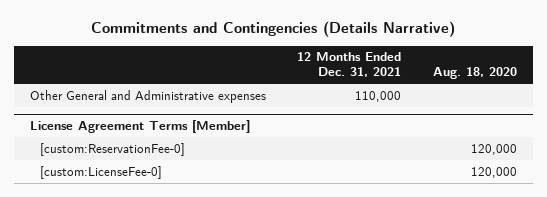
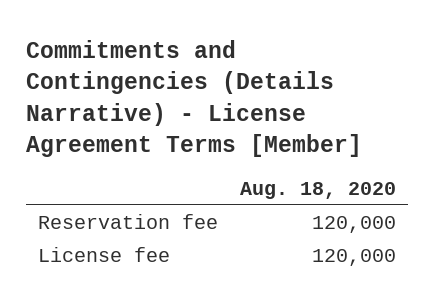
[91,21,456,38] Commitments and Contingencies (Details Narrative) -> [26,39,363,157] Commitments and Contingencies (Details Narrative) - License Agreement Terms [Member]
[297,52,402,78] 12 Months Ended Dec. 31, 2021 -> none
[29,89,266,103] Other General and Administrative expenses -> none
[29,120,250,134] License Agreement Terms [Member] -> none
[39,142,185,156] [custom:ReservationFee-0] -> [37,213,218,229] Reservation fee
[39,165,162,179] [custom:LicenseFee-0] -> [37,246,170,262] License fee

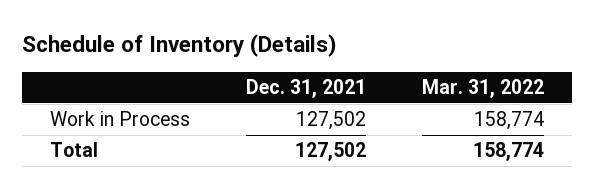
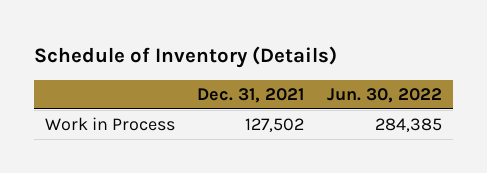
[422,78,545,98] Mar. 31, 2022 -> none
none -> [326,87,442,103] Jun. 30, 2022
[50,142,99,158] Total -> none

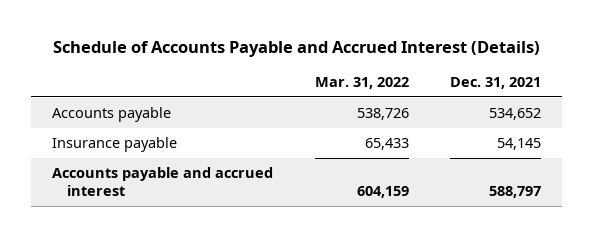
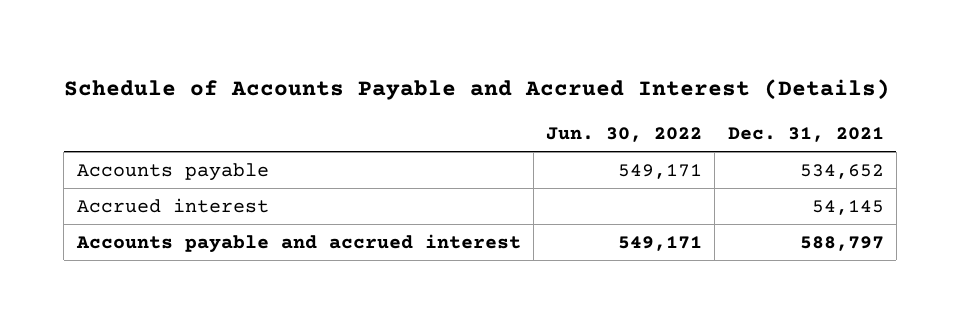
[314,77,409,90] Mar. 31, 2022 -> none
none -> [546,127,703,143] Jun. 30, 2022
[51,136,177,152] Insurance payable -> [76,197,269,213] Accrued interest

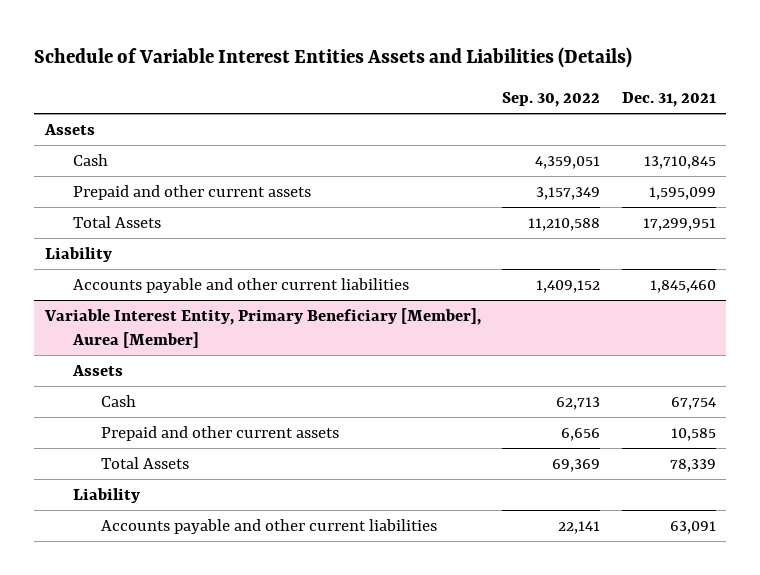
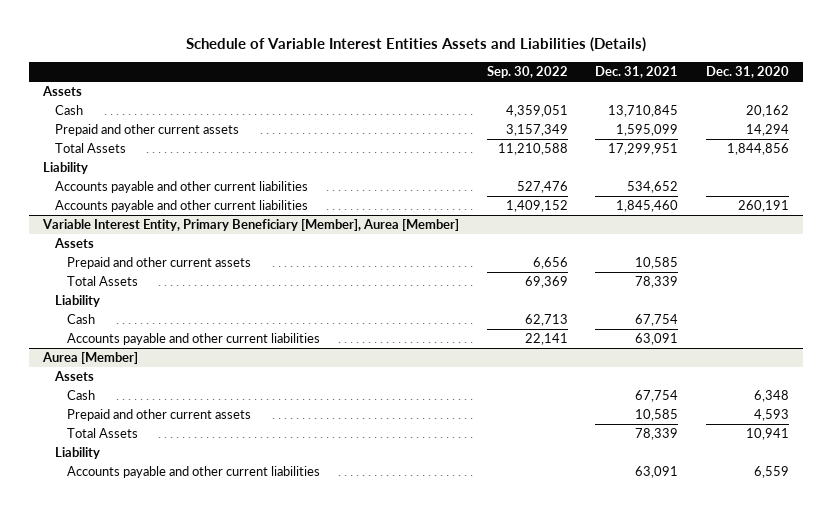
none -> [705,66,789,79] Dec. 31, 2020
none -> [55,181,309,194] Accounts payable and other current liabilities
[101,394,137,407] Cash -> [67,314,96,325] Cash
none -> [42,352,139,365] Aurea [Member]
none -> [54,371,95,382] Assets
none -> [67,390,96,401] Cash
none -> [67,409,252,422] Prepaid and other current assets
none -> [67,428,139,439] Total Assets
none -> [55,447,101,460] Liability
none -> [67,466,321,479] Accounts payable and other current liabilities

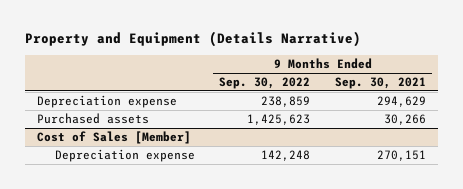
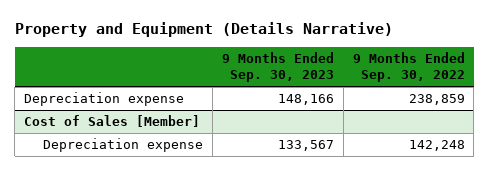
[334,77,426,90] Sep. 30, 2021 -> none
none -> [221,51,334,82] 9 Months Ended Sep. 30, 2023
[36,113,149,125] Purchased assets -> none

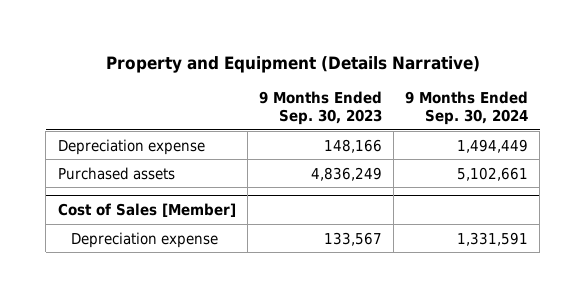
[352,51,465,82] 9 Months Ended Sep. 30, 2022 -> none
none -> [405,91,529,125] 9 Months Ended Sep. 30, 2024
none -> [57,166,175,180] Purchased assets

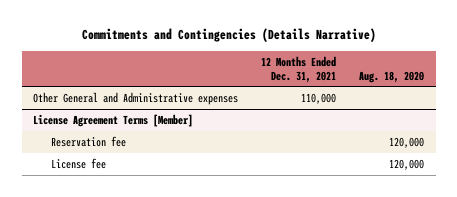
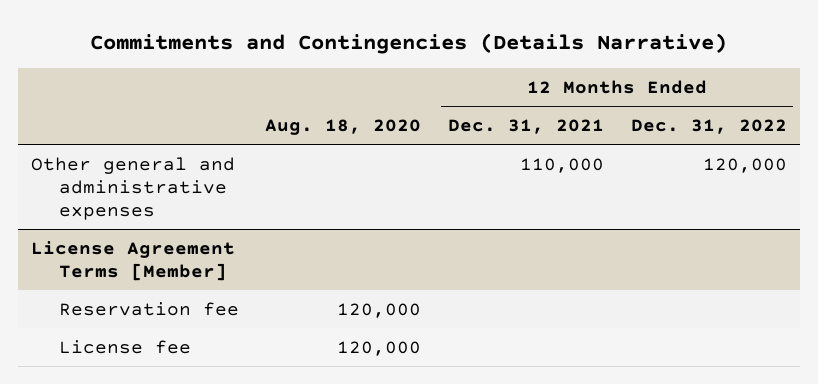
none -> [630,118,787,134] Dec. 31, 2022
[33,91,239,105] Other General and Administrative expenses -> [31,156,236,220] Other general and administrative expenses

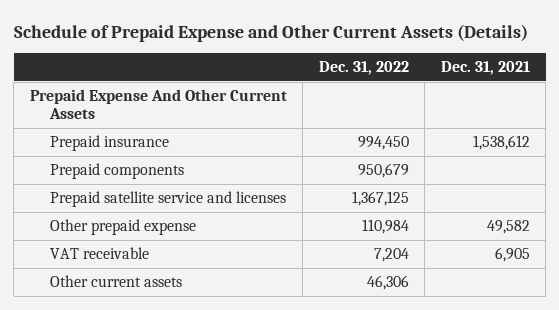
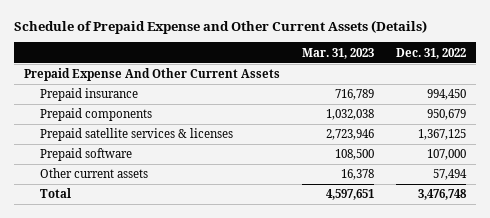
[440,61,530,76] Dec. 31, 2021 -> none
none -> [301,47,374,59] Mar. 31, 2023
[50,219,197,236] Other prepaid expense -> none
[50,247,150,260] VAT receivable -> none
[50,191,287,208] Prepaid satellite service and licenses -> [39,128,233,142] Prepaid satellite services & licenses
none -> [39,148,132,162] Prepaid software
[366,275,409,291] 46,306 -> [432,169,467,181] 57,494
none -> [39,188,71,199] Total

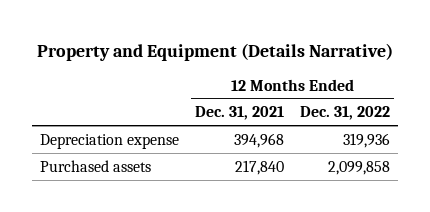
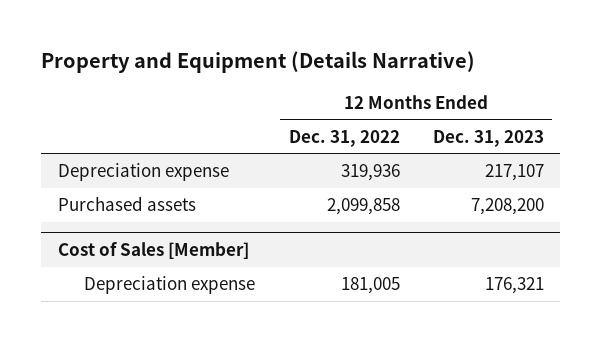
[195,106,285,121] Dec. 31, 2021 -> none
none -> [432,129,544,147] Dec. 31, 2023
none -> [57,241,249,259] Cost of Sales [Member]
none -> [84,276,256,295] Depreciation expense

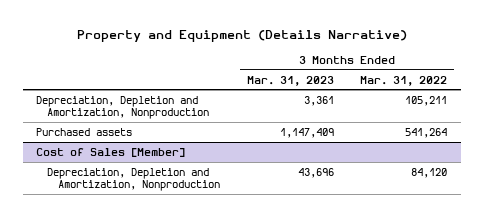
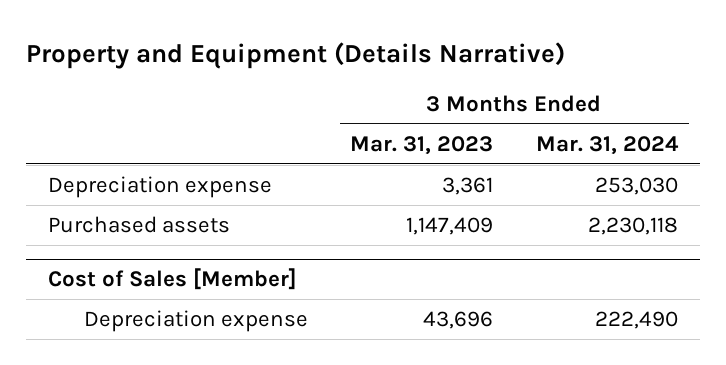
[360,75,448,86] Mar. 31, 2022 -> none
none -> [536,135,680,155] Mar. 31, 2024
[36,95,209,120] Depreciation, Depletion and Amortization, Nonproduction -> [47,175,272,198] Depreciation expense
[46,167,220,192] Depreciation, Depletion and Amortization, Nonproduction -> [83,309,308,332] Depreciation expense

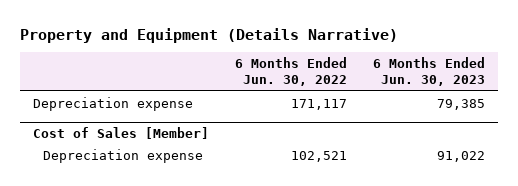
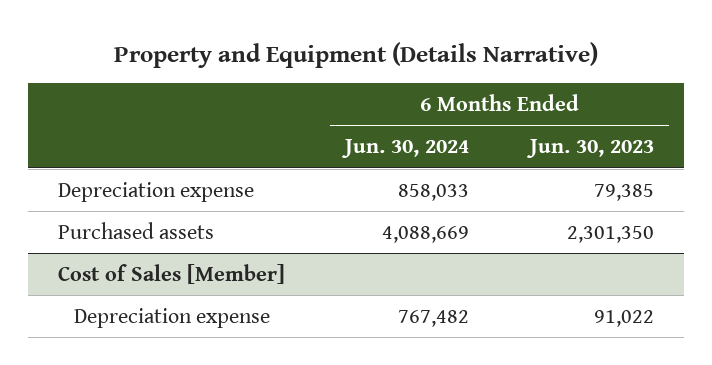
[235,57,348,87] 6 Months Ended Jun. 30, 2022 -> none
none -> [341,139,470,159] Jun. 30, 2024
none -> [58,221,215,239] Purchased assets

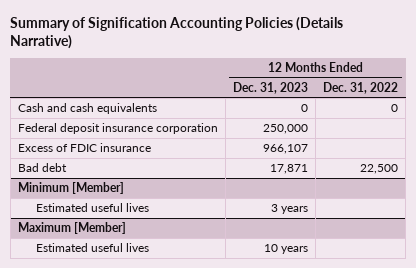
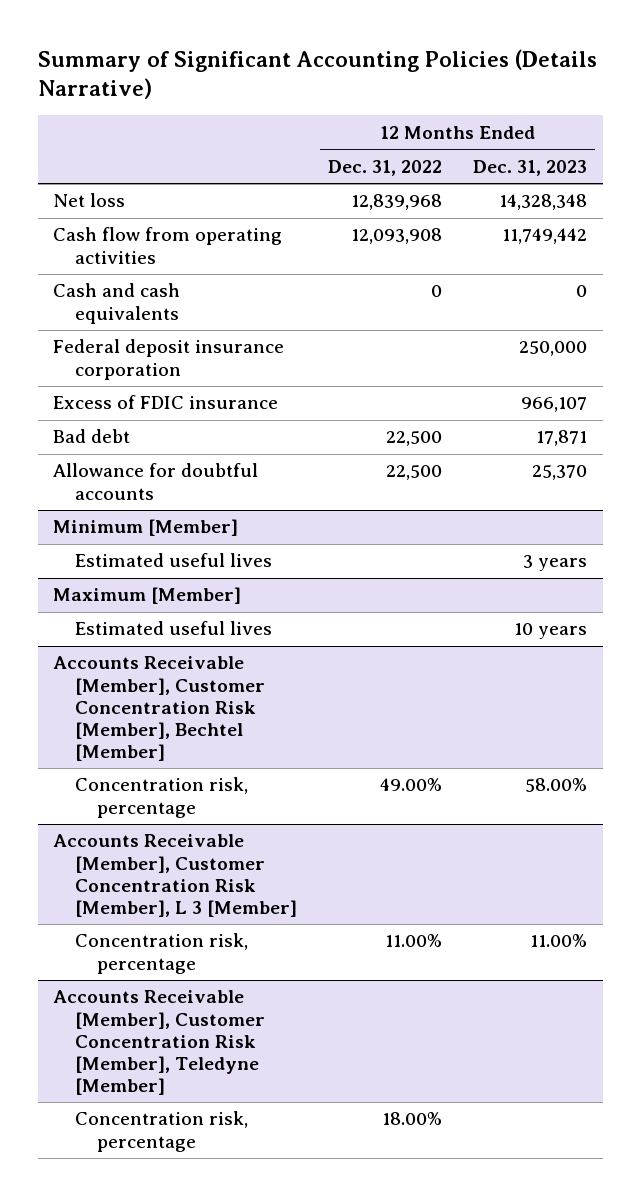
[10,17,344,50] Summary of Signification Accounting Policies (Details Narrative) -> [37,49,597,100] Summary of Significant Accounting Policies (Details Narrative)
none -> [53,193,126,208] Net loss
none -> [53,227,283,264] Cash flow from operating activities
none -> [53,463,259,500] Allowance for doubtful accounts
none -> [53,656,265,761] Accounts Receivable [Member], Customer Concentration Risk [Member], Bechtel [Member]
none -> [74,777,248,818] Concentration risk, percentage
none -> [53,834,297,917] Accounts Receivable [Member], Customer Concentration Risk [Member], L 3 [Member]
none -> [74,933,248,974] Concentration risk, percentage
none -> [53,990,265,1095] Accounts Receivable [Member], Customer Concentration Risk [Member], Teledyne [Member]
none -> [74,1111,248,1152] Concentration risk, percentage

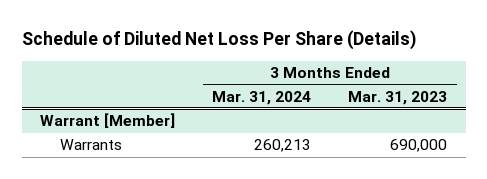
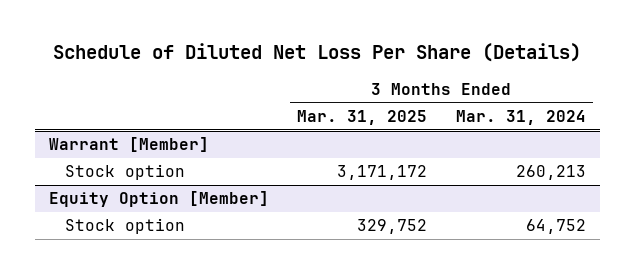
[348,90,448,105] Mar. 31, 2023 -> none
none -> [297,110,428,126] Mar. 31, 2025
[60,139,123,151] Warrants -> [64,164,185,181] Stock option
none -> [48,191,269,208] Equity Option [Member]
none -> [64,218,185,235] Stock option

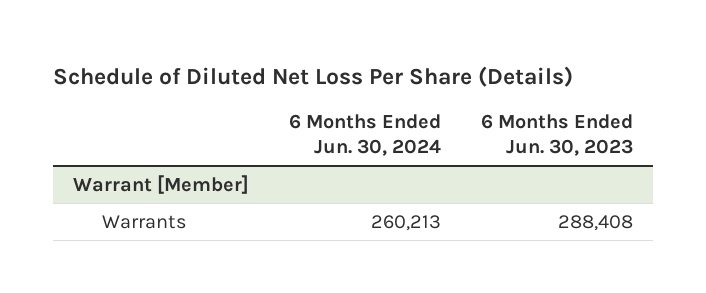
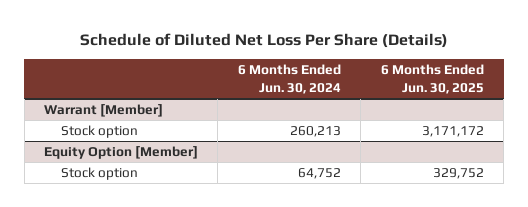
[480,114,633,157] 6 Months Ended Jun. 30, 2023 -> none
none -> [380,64,484,94] 6 Months Ended Jun. 30, 2025
[102,214,188,229] Warrants -> [61,125,139,139] Stock option
none -> [44,146,199,160] Equity Option [Member]
none -> [61,167,139,181] Stock option

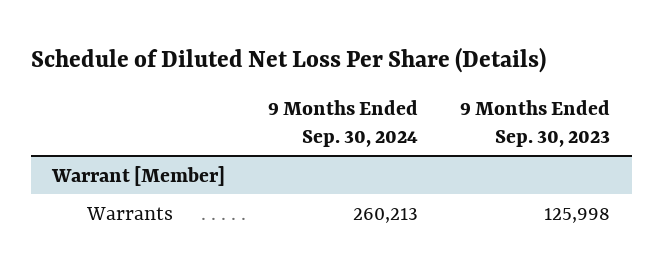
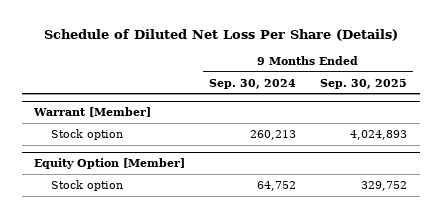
[460,100,611,147] 9 Months Ended Sep. 30, 2023 -> none
none -> [320,78,408,89] Sep. 30, 2025
[86,206,174,220] Warrants -> [51,128,124,140] Stock option
none -> [33,158,185,170] Equity Option [Member]
none -> [51,179,124,191] Stock option

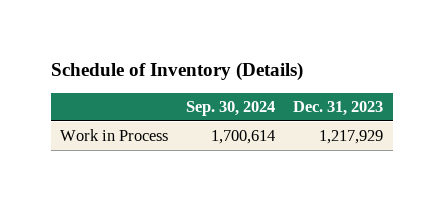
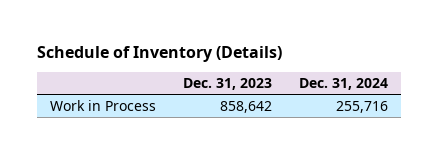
[186,101,276,117] Sep. 30, 2024 -> none
none -> [298,78,388,91] Dec. 31, 2024
[319,130,384,145] 1,217,929 -> [219,101,272,114] 858,642

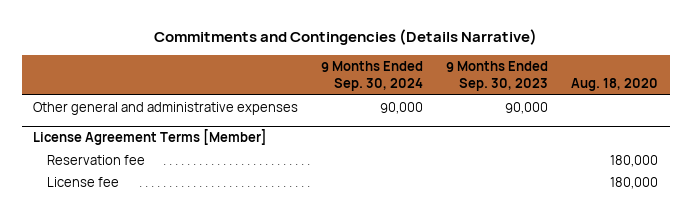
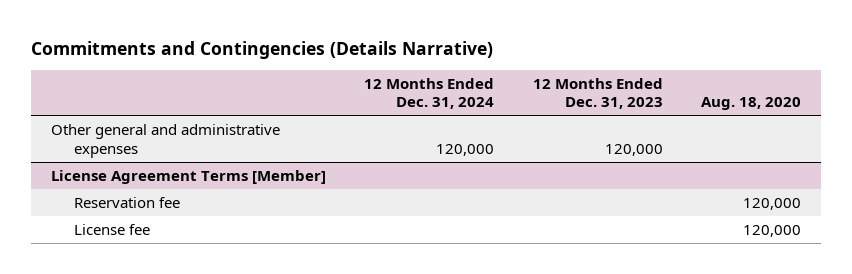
[321,61,424,92] 9 Months Ended Sep. 30, 2024 -> none
[446,61,549,92] 9 Months Ended Sep. 30, 2023 -> none
none -> [364,77,495,110] 12 Months Ended Dec. 31, 2024
none -> [532,77,663,110] 12 Months Ended Dec. 31, 2023
[610,155,659,168] 180,000 -> [743,197,802,210] 120,000
[610,177,659,190] 180,000 -> [743,224,802,237] 120,000

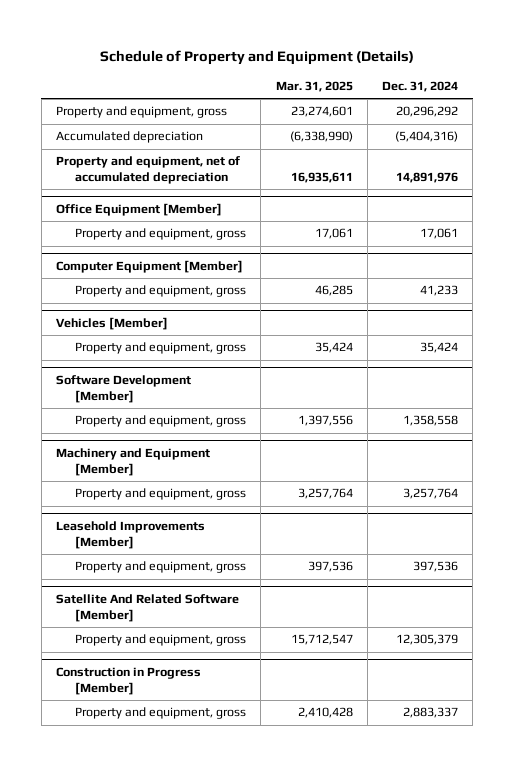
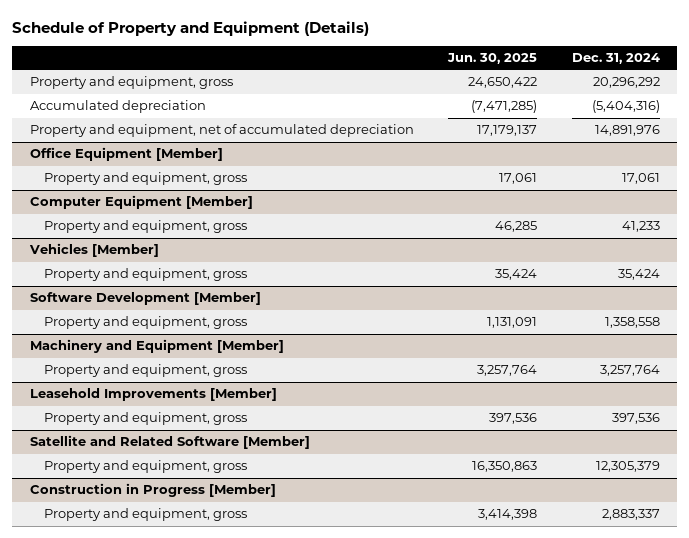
[275,80,353,92] Mar. 31, 2025 -> none
none -> [447,53,538,65] Jun. 30, 2025
[56,594,240,622] Satellite And Related Software [Member] -> [29,435,310,450] Satellite and Related Software [Member]

